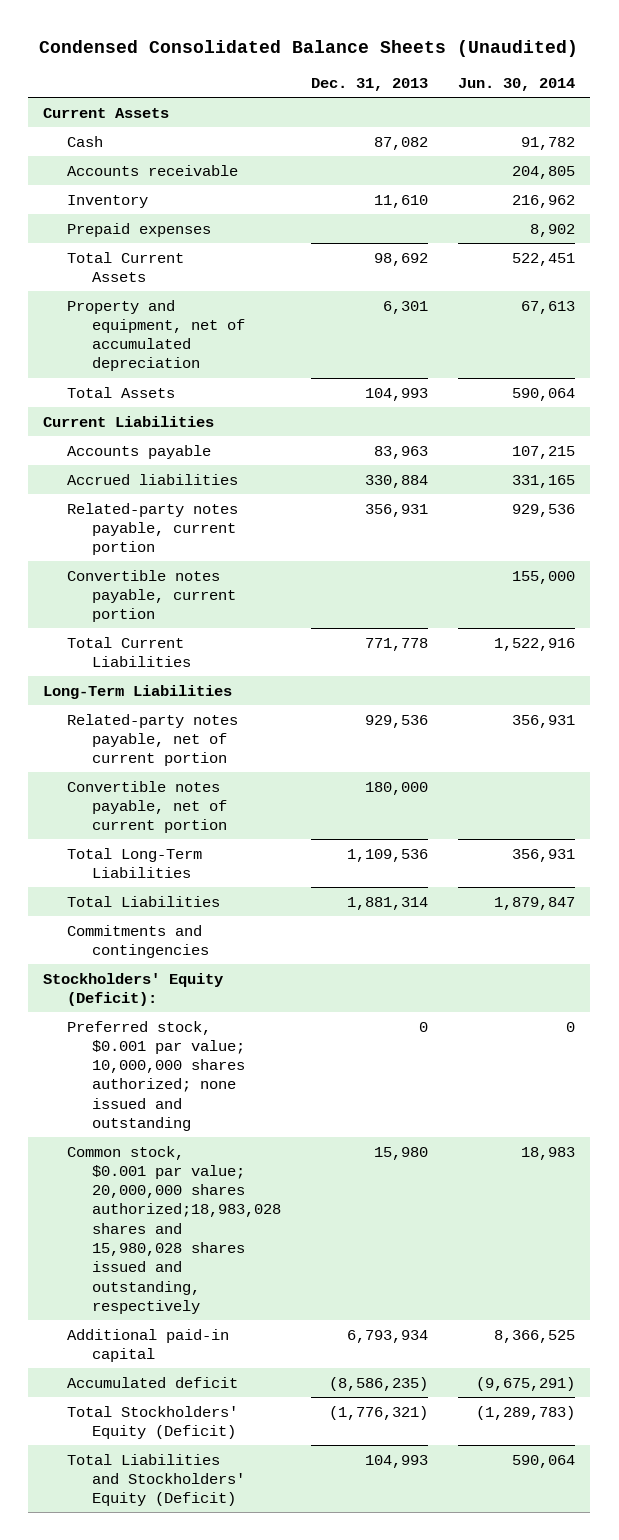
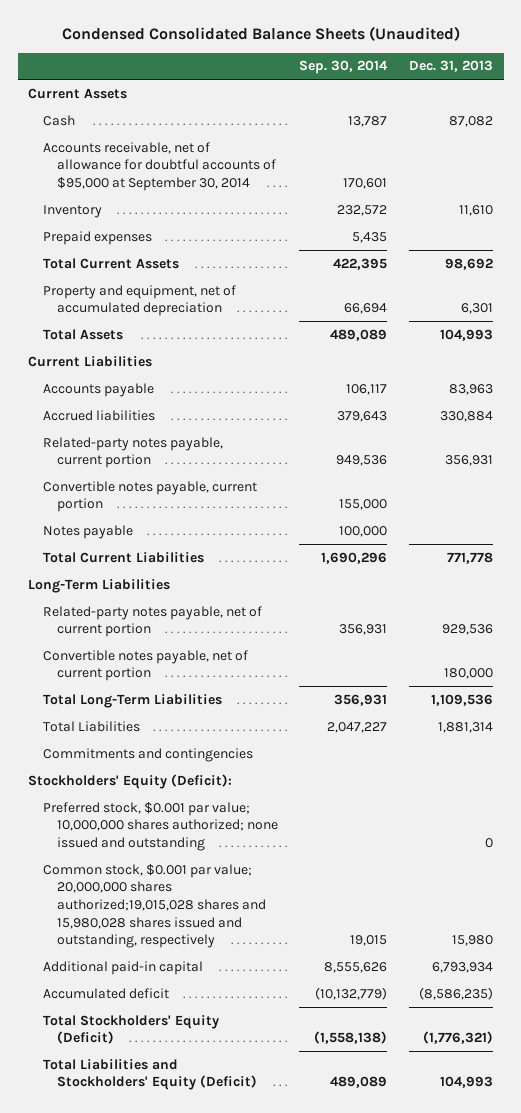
[458,77,576,91] Jun. 30, 2014 -> none
none -> [299,60,389,75] Sep. 30, 2014
[67,164,239,176] Accounts receivable -> [42,141,276,191] Accounts receivable, net of allowance for doubtful accounts of $95,000 at September 30, 2014
none -> [42,524,133,539] Notes payable
[67,1145,281,1314] Common stock, $0.001 par value; 20,000,000 shares authorized;18,983,028 shares and 15,980,028 shares issued and outstanding, respectively -> [42,863,266,949] Common stock, $0.001 par value; 20,000,000 shares authorized;19,015,028 shares and 15,980,028 shares issued and outstanding, respectively

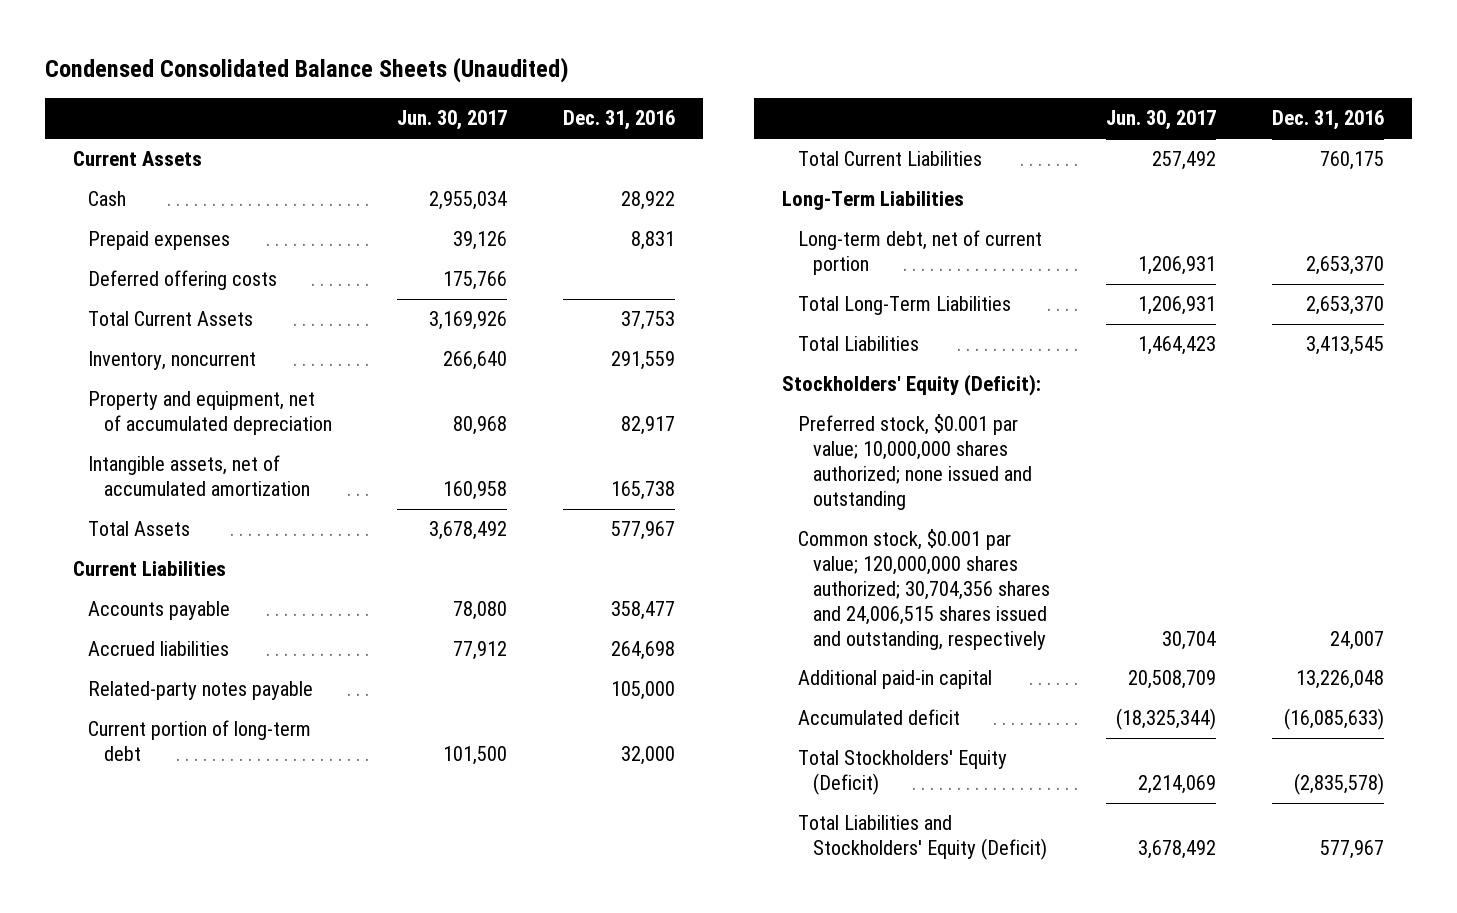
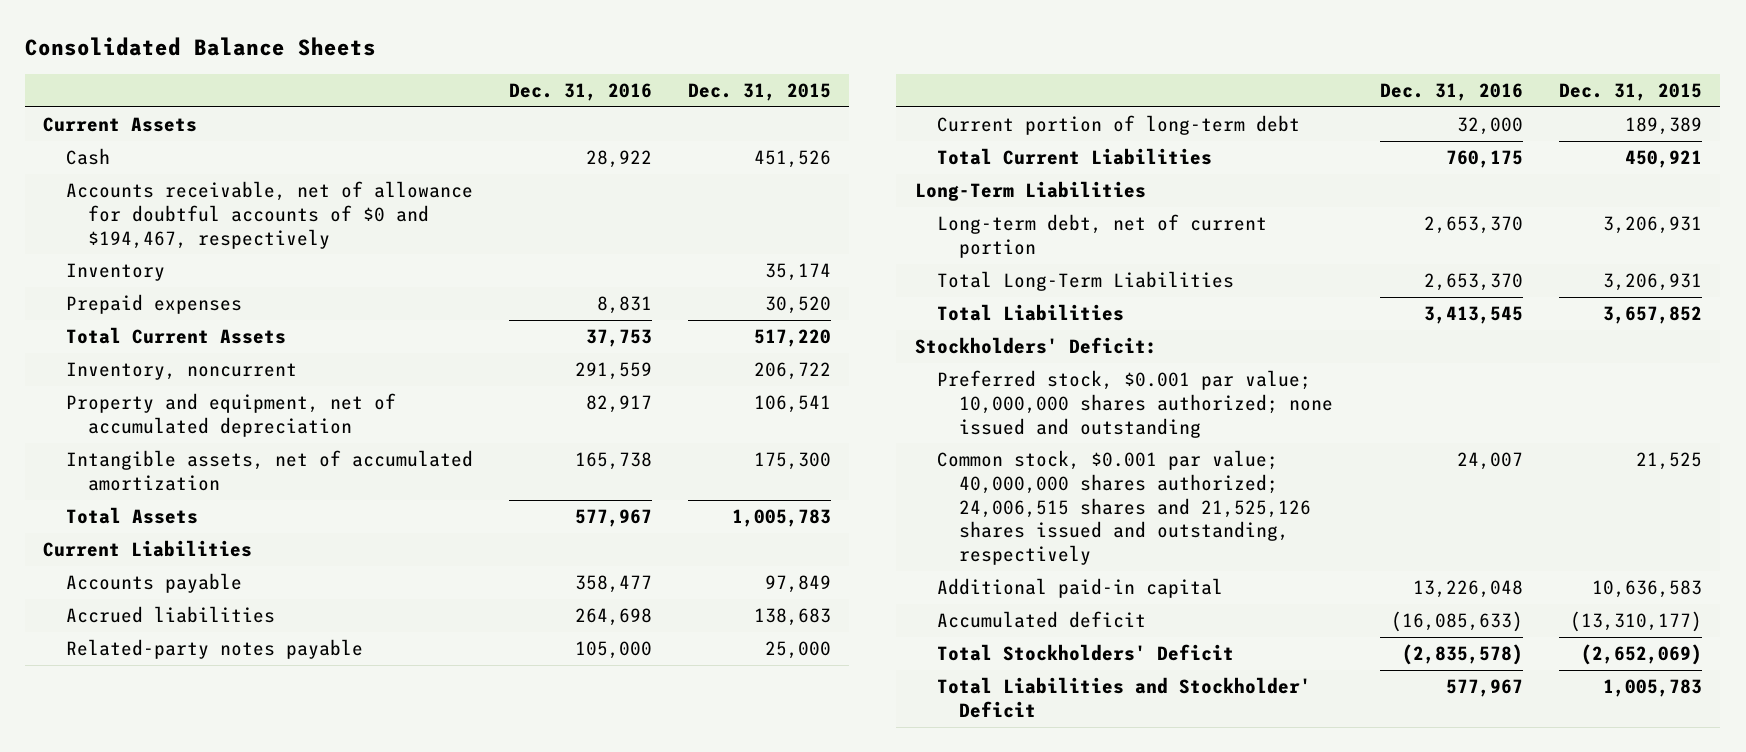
[45,57,570,84] Condensed Consolidated Balance Sheets (Unaudited) -> [25,36,377,56] Consolidated Balance Sheets
[396,110,507,131] Jun. 30, 2017 -> none
none -> [688,82,832,101] Dec. 31, 2015
none -> [65,181,473,249] Accounts receivable, net of allowance for doubtful accounts of $0 and $194,467, respectively
none -> [65,263,165,282] Inventory
[88,270,278,291] Deferred offering costs -> none
[782,374,1042,397] Stockholders' Equity (Deficit): -> [914,337,1157,355] Stockholders' Deficit:
[797,529,1051,650] Common stock, $0.001 par value; 120,000,000 shares authorized; 30,704,356 shares and 24,006,515 shares issued and outstanding, respectively -> [936,450,1311,566] Common stock, $0.001 par value; 40,000,000 shares authorized; 24,006,515 shares and 21,525,126 shares issued and outstanding, respectively
[797,750,1007,796] Total Stockholders' Equity (Deficit) -> [936,644,1234,662] Total Stockholders' Deficit
[797,815,1048,861] Total Liabilities and Stockholders' Equity (Deficit) -> [936,677,1311,718] Total Liabilities and Stockholder' Deficit

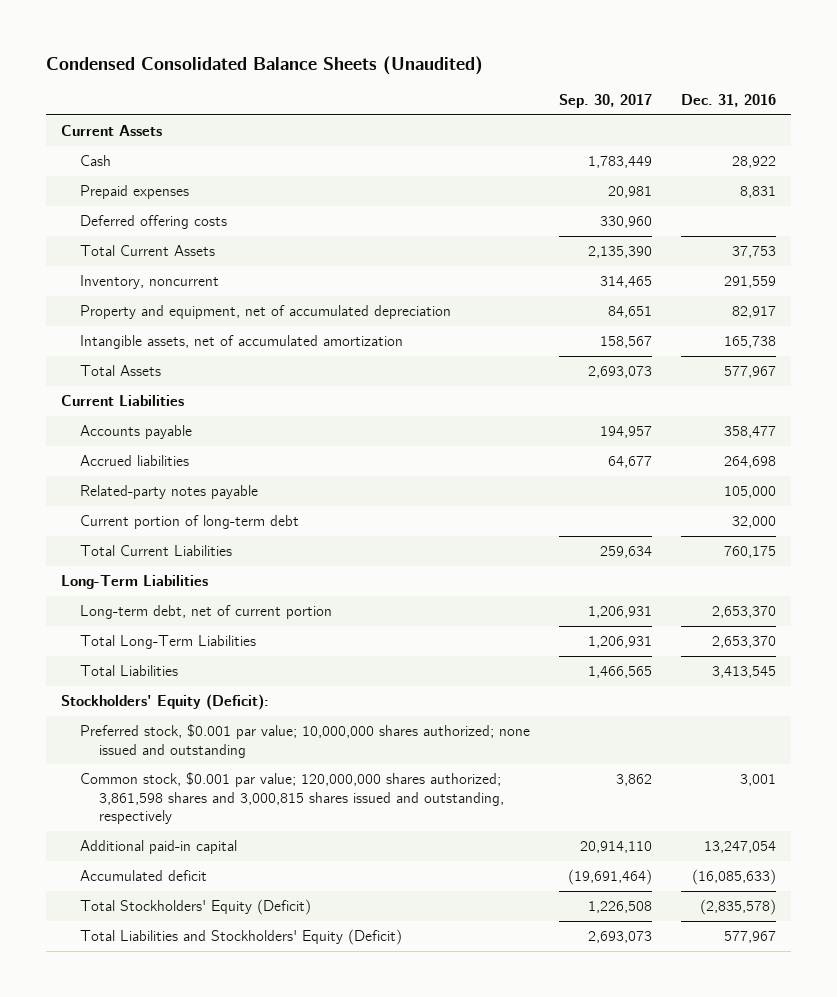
[25,36,377,56] Consolidated Balance Sheets -> [46,55,484,75] Condensed Consolidated Balance Sheets (Unaudited)
[688,82,832,101] Dec. 31, 2015 -> none
none -> [558,94,652,109] Sep. 30, 2017
[65,181,473,249] Accounts receivable, net of allowance for doubtful accounts of $0 and $194,467, respectively -> none
[65,263,165,282] Inventory -> none
none -> [79,215,227,230] Deferred offering costs
[914,337,1157,355] Stockholders' Deficit: -> [60,694,269,711] Stockholders' Equity (Deficit):
[936,450,1311,566] Common stock, $0.001 par value; 40,000,000 shares authorized; 24,006,515 shares and 21,525,126 shares issued and outstanding, respectively -> [79,772,504,824] Common stock, $0.001 par value; 120,000,000 shares authorized; 3,861,598 shares and 3,000,815 shares issued and outstanding, respectively
[1456,452,1523,471] 24,007 -> [740,774,777,787] 3,001
[1412,580,1523,599] 13,226,048 -> [704,841,777,854] 13,247,054
[936,644,1234,662] Total Stockholders' Deficit -> [79,899,311,916] Total Stockholders' Equity (Deficit)
[936,677,1311,718] Total Liabilities and Stockholder' Deficit -> [79,929,402,946] Total Liabilities and Stockholders' Equity (Deficit)

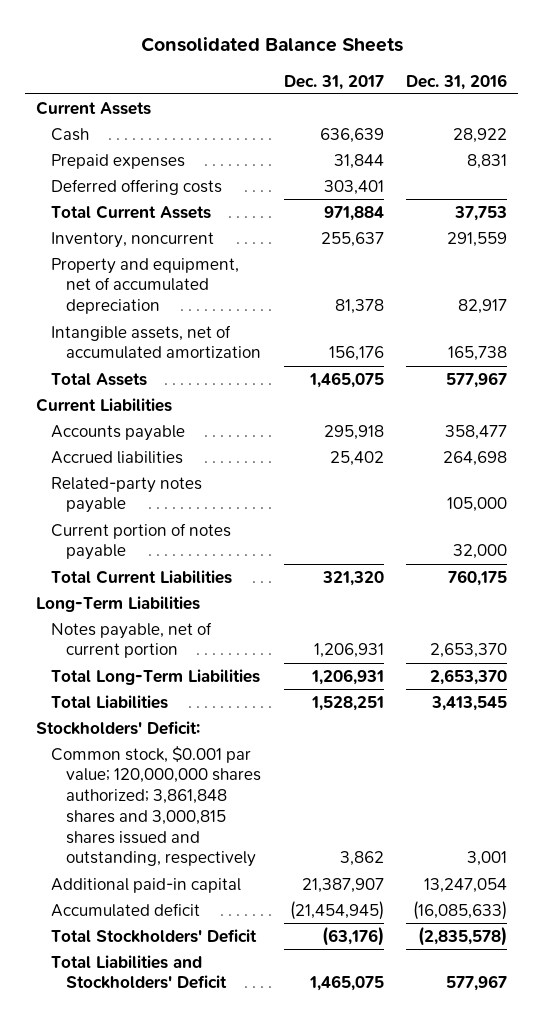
[46,55,484,75] Condensed Consolidated Balance Sheets (Unaudited) -> [140,37,403,53] Consolidated Balance Sheets
[558,94,652,109] Sep. 30, 2017 -> none
none -> [283,74,384,90] Dec. 31, 2017
[79,515,299,530] Current portion of long-term debt -> none
none -> [51,522,232,561] Current portion of notes payable
[79,605,332,620] Long-term debt, net of current portion -> [51,621,213,659] Notes payable, net of current portion
[79,724,530,758] Preferred stock, $0.001 par value; 10,000,000 shares authorized; none issued and outstanding -> none
[60,694,269,711] Stockholders' Equity (Deficit): -> [36,720,201,735] Stockholders' Deficit:
[79,772,504,824] Common stock, $0.001 par value; 120,000,000 shares authorized; 3,861,598 shares and 3,000,815 shares issued and outstanding, respectively -> [51,745,262,868] Common stock, $0.001 par value; 120,000,000 shares authorized; 3,861,848 shares and 3,000,815 shares issued and outstanding, respectively
[79,899,311,916] Total Stockholders' Equity (Deficit) -> [51,928,258,943] Total Stockholders' Deficit
[79,929,402,946] Total Liabilities and Stockholders' Equity (Deficit) -> [51,954,228,990] Total Liabilities and Stockholders' Deficit

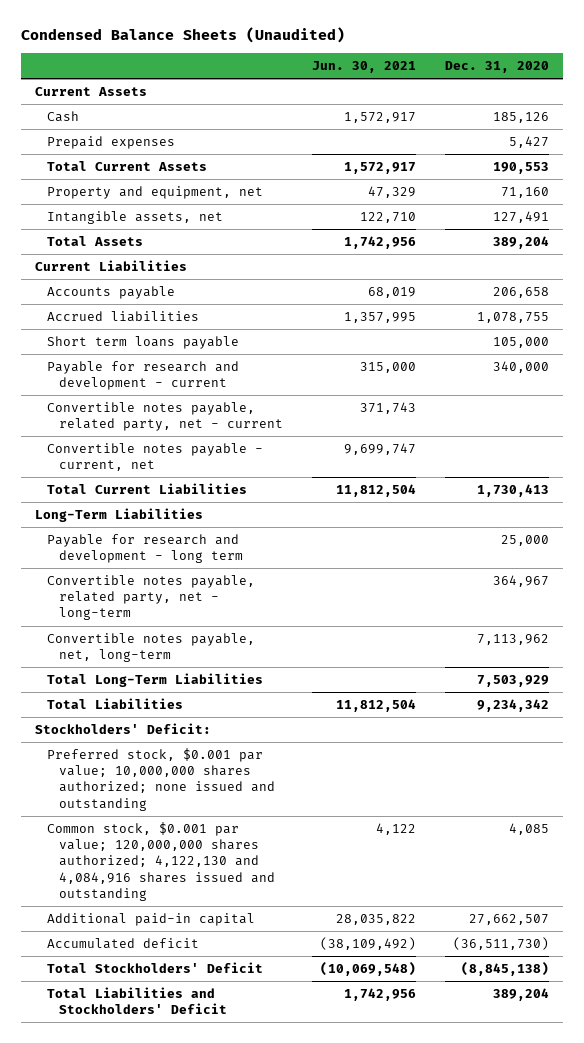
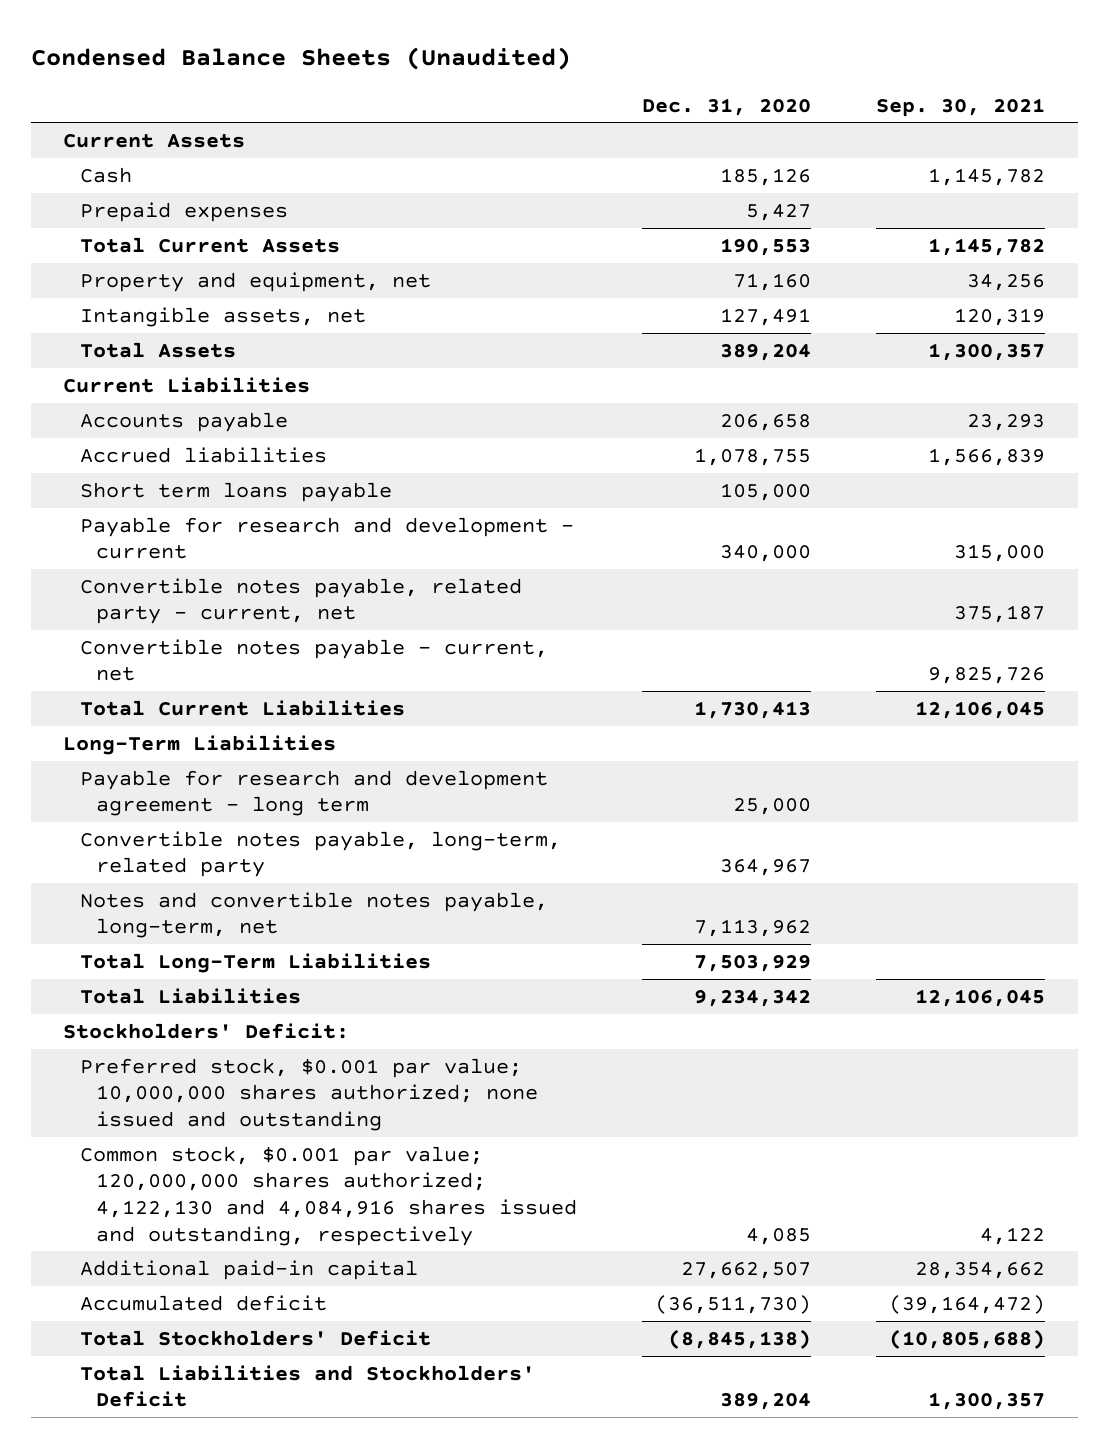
[311,61,416,74] Jun. 30, 2021 -> none
none -> [876,97,1046,117] Sep. 30, 2021
[46,402,283,432] Convertible notes payable, related party, net - current -> [79,577,522,625] Convertible notes payable, related party - current, net
[46,534,243,564] Payable for research and development - long term -> [79,769,548,817] Payable for research and development agreement - long term
[46,575,255,621] Convertible notes payable, related party, net - long-term -> [79,830,561,878] Convertible notes payable, long-term, related party
[46,633,255,663] Convertible notes payable, net, long-term -> [79,891,548,939] Notes and convertible notes payable, long-term, net
[46,822,275,901] Common stock, $0.001 par value; 120,000,000 shares authorized; 4,122,130 and 4,084,916 shares issued and outstanding -> [79,1145,578,1246] Common stock, $0.001 par value; 120,000,000 shares authorized; 4,122,130 and 4,084,916 shares issued and outstanding, respectively

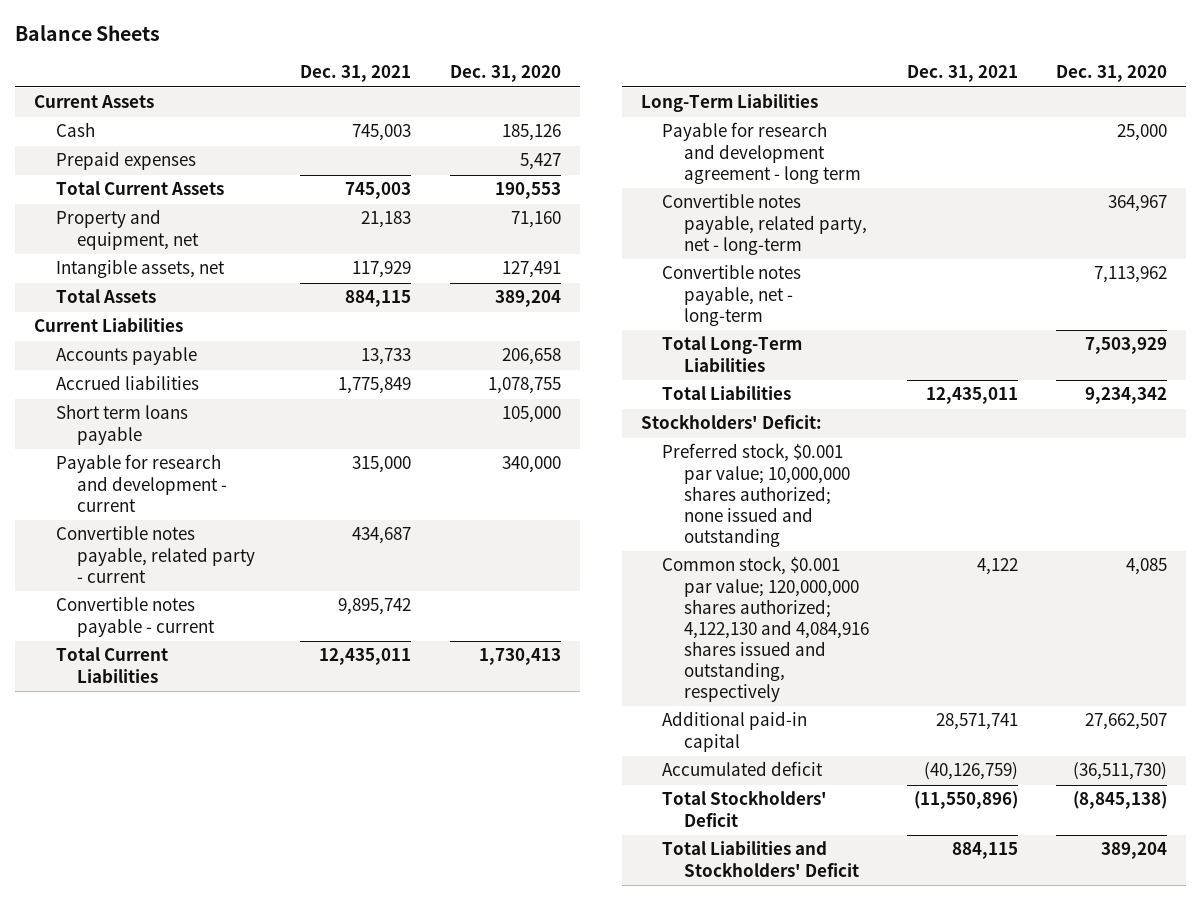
[30,47,571,71] Condensed Balance Sheets (Unaudited) -> [14,25,160,42] Balance Sheets
[876,97,1046,117] Sep. 30, 2021 -> none
none -> [300,65,412,83] Dec. 31, 2021
[79,577,522,625] Convertible notes payable, related party - current, net -> [55,525,256,583] Convertible notes payable, related party - current
[79,638,548,682] Convertible notes payable - current, net -> [55,596,216,637] Convertible notes payable - current
[79,830,561,878] Convertible notes payable, long-term, related party -> [662,193,868,255] Convertible notes payable, related party, net - long-term
[79,891,548,939] Notes and convertible notes payable, long-term, net -> [662,264,802,326] Convertible notes payable, net - long-term

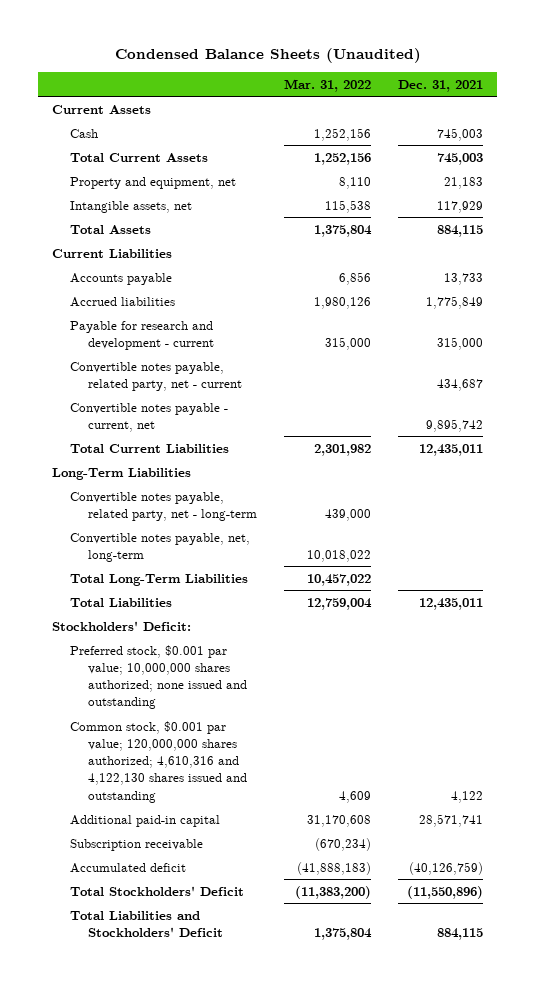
[14,25,160,42] Balance Sheets -> [114,47,421,63] Condensed Balance Sheets (Unaudited)
[449,65,561,83] Dec. 31, 2020 -> none
none -> [283,78,371,92] Mar. 31, 2022
[55,151,196,171] Prepaid expenses -> none
[55,404,188,445] Short term loans payable -> none
[55,525,256,583] Convertible notes payable, related party - current -> [69,361,242,391] Convertible notes payable, related party, net - current
[55,596,216,637] Convertible notes payable - current -> [69,402,228,432] Convertible notes payable - current, net
[662,122,862,184] Payable for research and development agreement - long term -> none
[662,264,802,326] Convertible notes payable, net - long-term -> [69,532,250,562] Convertible notes payable, net, long-term
[662,556,870,702] Common stock, $0.001 par value; 120,000,000 shares authorized; 4,122,130 and 4,084,916 shares issued and outstanding, respectively -> [69,720,247,803] Common stock, $0.001 par value; 120,000,000 shares authorized; 4,610,316 and 4,122,130 shares issued and outstanding
none -> [69,838,203,851] Subscription receivable

